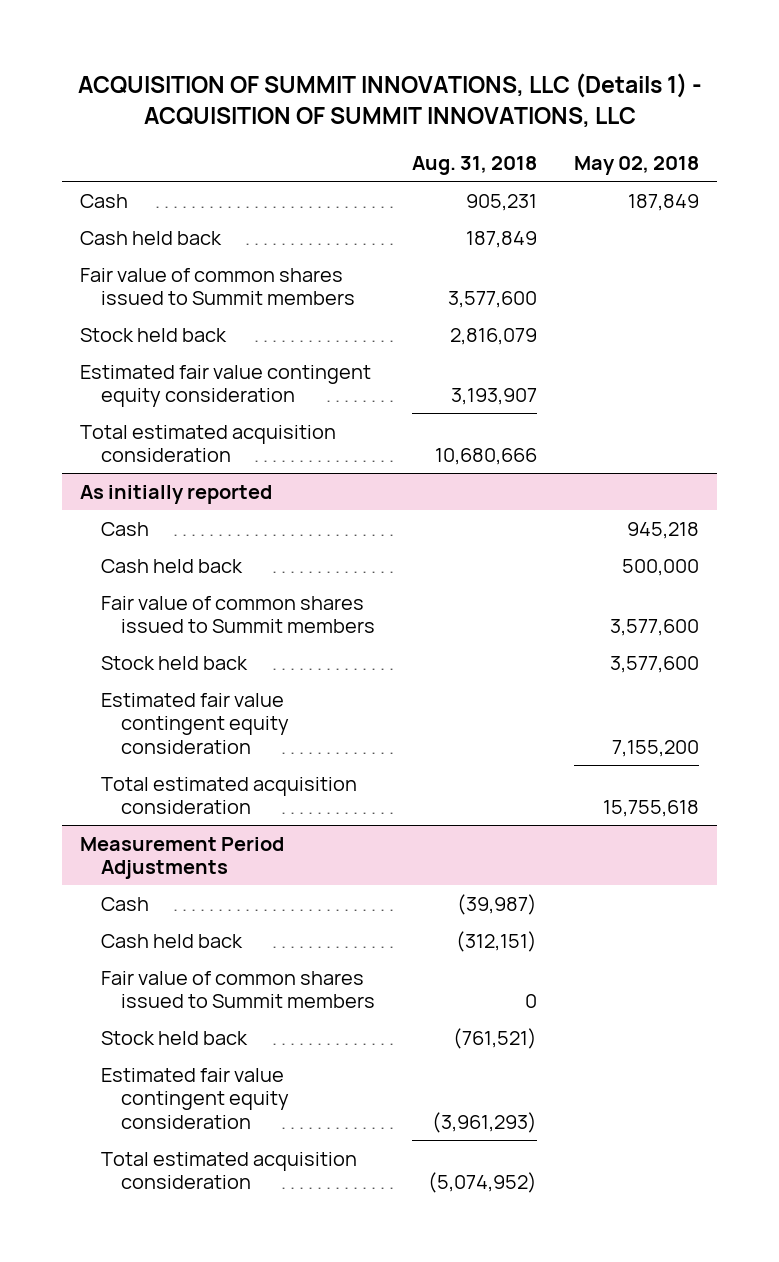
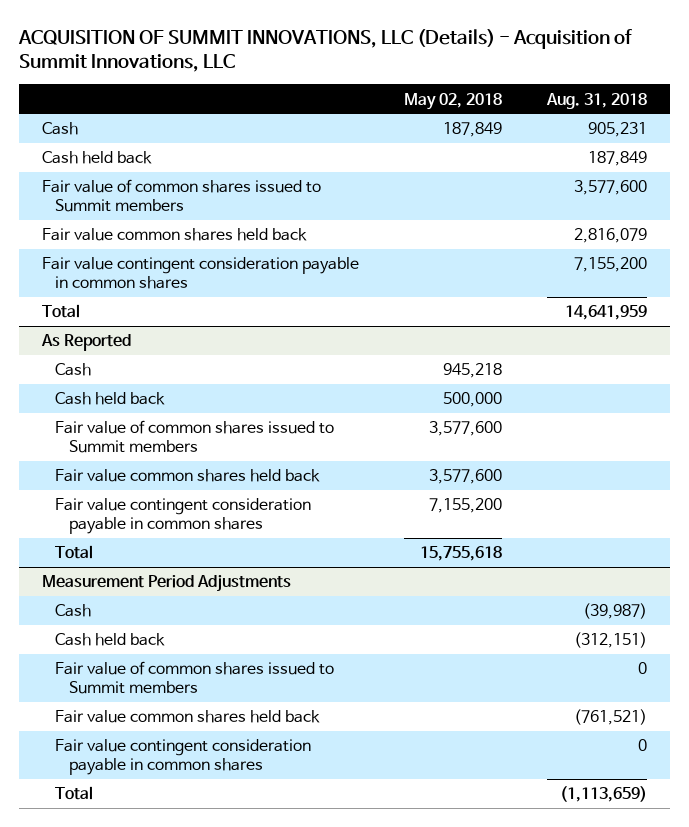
[77,72,702,129] ACQUISITION OF SUMMIT INNOVATIONS, LLC (Details 1) - ACQUISITION OF SUMMIT INNOVATIONS, LLC -> [17,28,632,73] ACQUISITION OF SUMMIT INNOVATIONS, LLC (Details) - Acquisition of Summit Innovations, LLC
[80,327,228,342] Stock held back -> [41,228,307,242] Fair value common shares held back
[80,364,372,408] Estimated fair value contingent equity consideration -> [41,257,359,290] Fair value contingent consideration payable in common shares
[451,388,538,406] 3,193,907 -> [573,257,647,273] 7,155,200
[80,424,337,463] Total estimated acquisition consideration -> [41,304,80,319] Total
[435,448,538,466] 10,680,666 -> [564,305,647,321] 14,641,959
[80,484,273,504] As initially reported -> [40,334,131,352] As Reported
[100,655,248,670] Stock held back -> [55,469,321,483] Fair value common shares held back
[100,692,290,754] Estimated fair value contingent equity consideration -> [55,498,312,535] Fair value contingent consideration payable in common shares
[100,776,357,815] Total estimated acquisition consideration -> [55,545,94,560] Total
[100,1030,248,1045] Stock held back -> [55,710,321,724] Fair value common shares held back
[100,1067,290,1129] Estimated fair value contingent equity consideration -> [55,739,312,776] Fair value contingent consideration payable in common shares
[432,1111,538,1133] (3,961,293) -> [637,739,647,752] 0
[100,1151,357,1190] Total estimated acquisition consideration -> [55,786,94,801] Total
[428,1172,538,1194] (5,074,952) -> [559,786,647,803] (1,113,659)

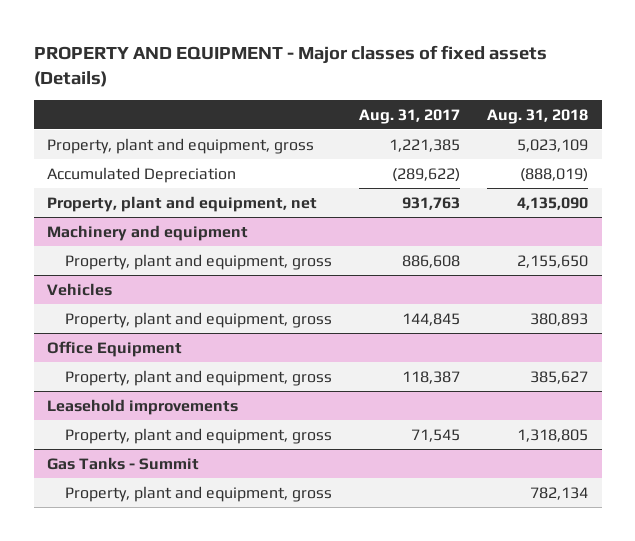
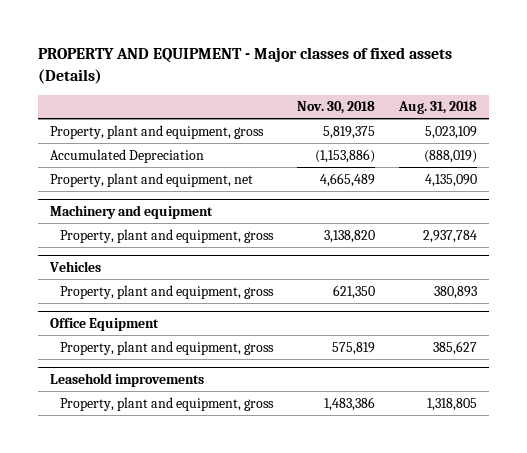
[359,108,461,124] Aug. 31, 2017 -> none
none -> [297,101,376,115] Nov. 30, 2018
[517,254,589,268] 2,155,650 -> [423,229,478,243] 2,937,784
[47,456,200,470] Gas Tanks - Summit -> none
[65,485,333,502] Property, plant and equipment, gross -> none

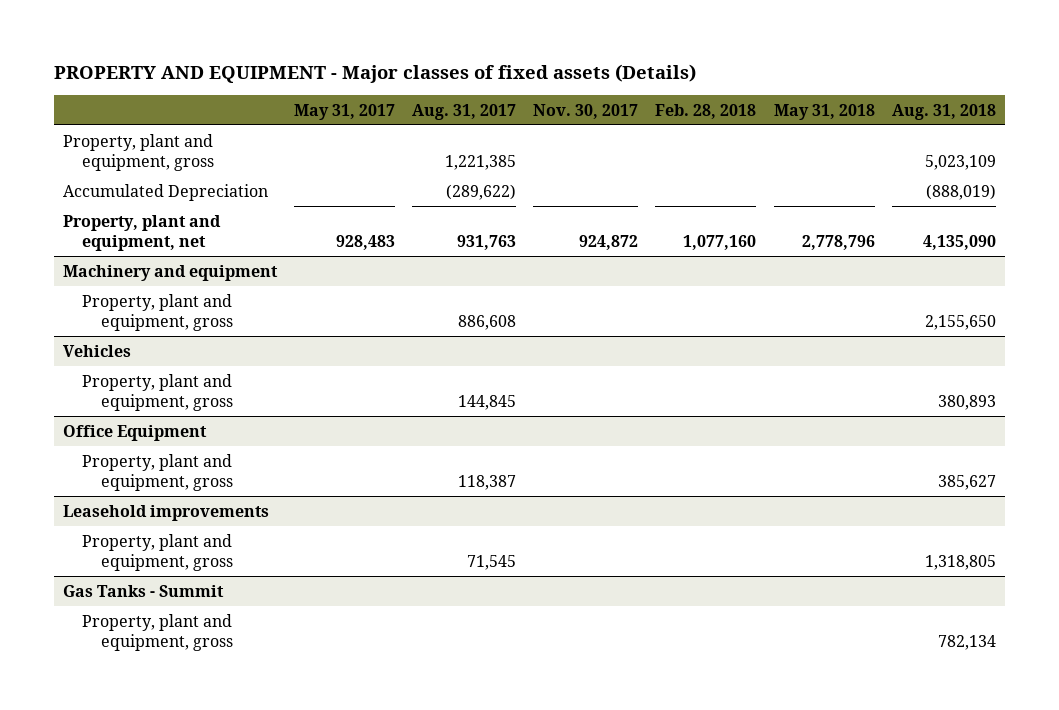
[297,101,376,115] Nov. 30, 2018 -> none
none -> [293,103,395,120] May 31, 2017
none -> [412,103,517,120] Aug. 31, 2017
none -> [533,103,639,119] Nov. 30, 2017
none -> [655,103,757,119] Feb. 28, 2018
none -> [773,103,875,120] May 31, 2018
[423,229,478,243] 2,937,784 -> [924,315,996,331] 2,155,650
none -> [62,584,224,597] Gas Tanks - Summit
none -> [81,613,233,652] Property, plant and equipment, gross

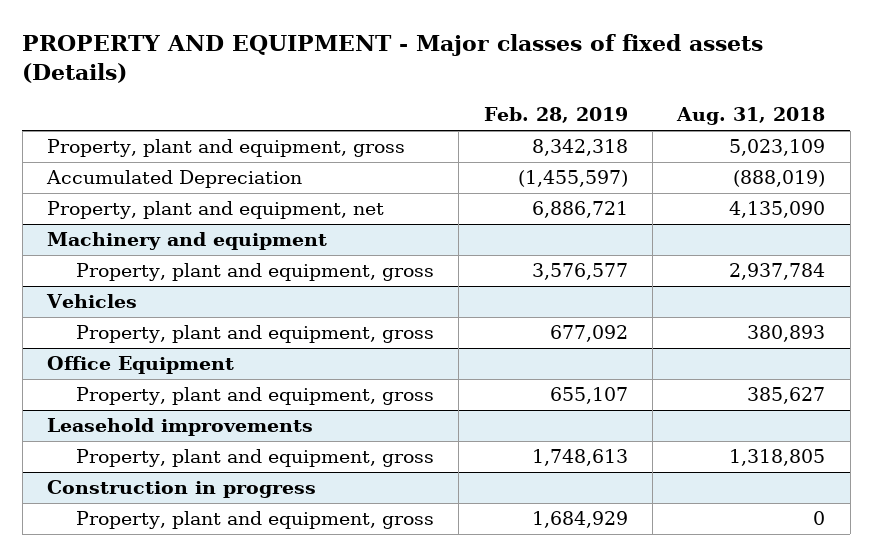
[293,103,395,120] May 31, 2017 -> none
[412,103,517,120] Aug. 31, 2017 -> none
[533,103,639,119] Nov. 30, 2017 -> none
[655,103,757,119] Feb. 28, 2018 -> none
[773,103,875,120] May 31, 2018 -> none
none -> [483,107,628,124] Feb. 28, 2019
[924,315,996,331] 2,155,650 -> [729,263,826,281] 2,937,784
[62,584,224,597] Gas Tanks - Summit -> none
none -> [47,480,317,499] Construction in progress
[937,635,996,651] 782,134 -> [813,511,826,526] 0

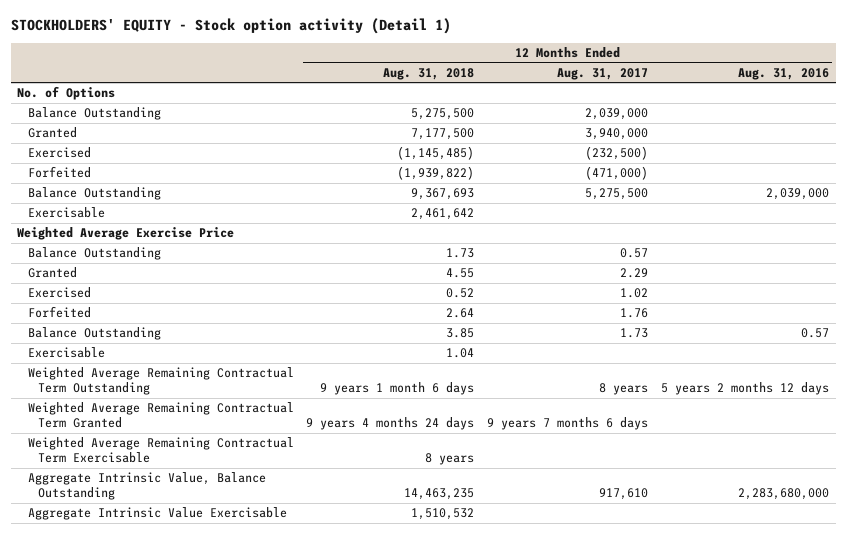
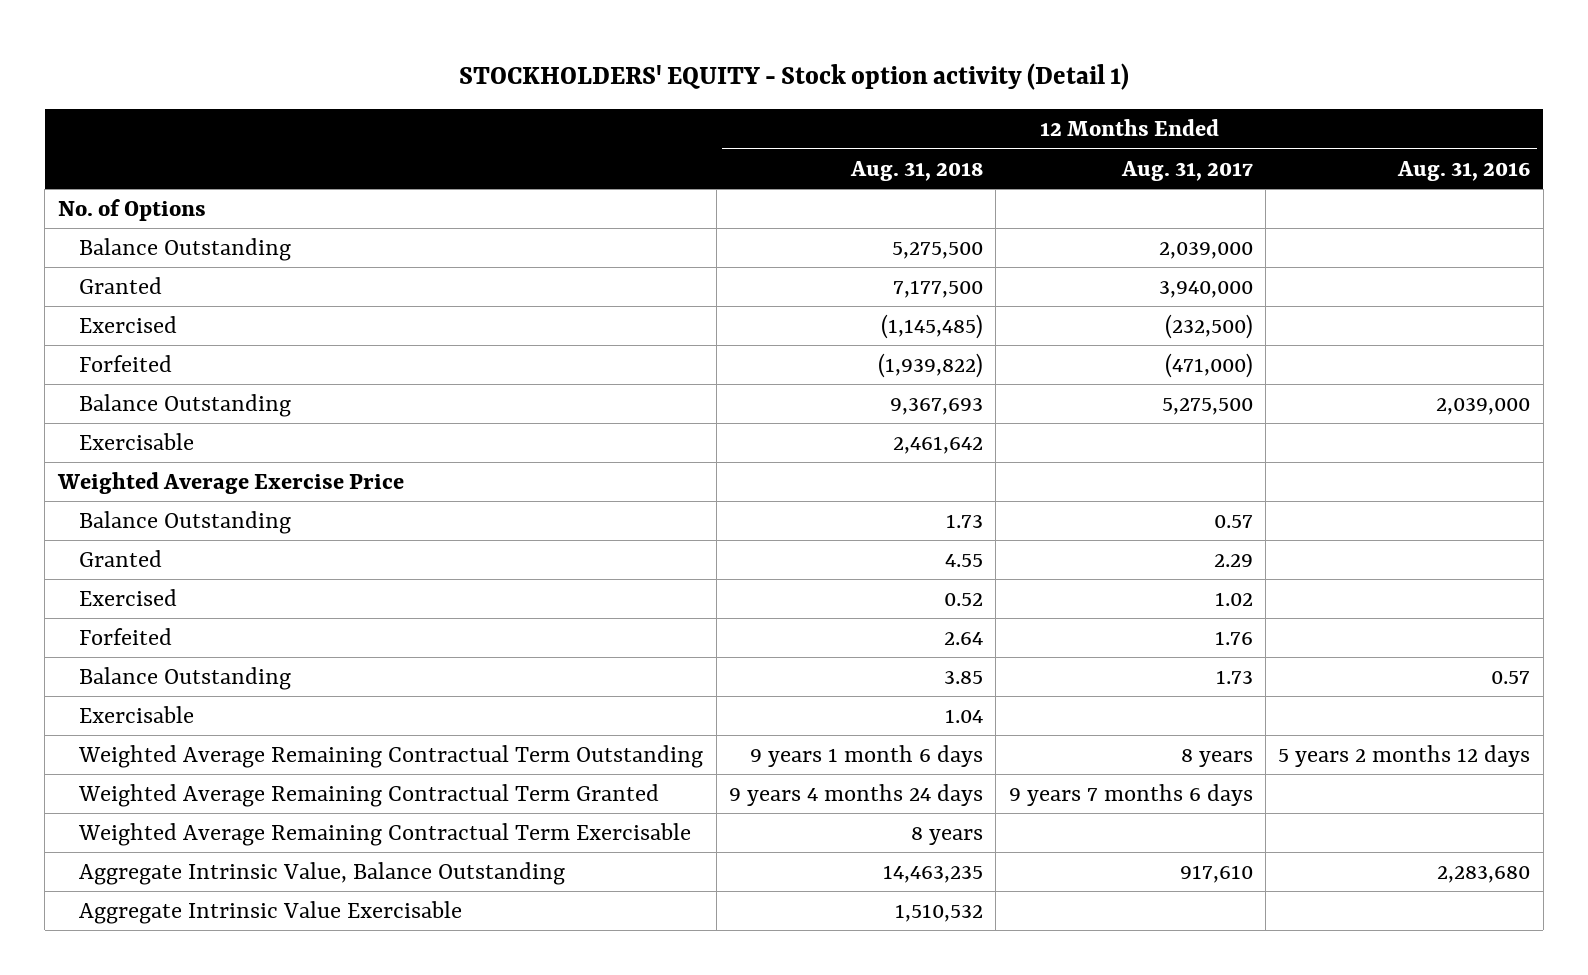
[738,488,830,501] 2,283,680,000 -> [1437,865,1531,883] 2,283,680

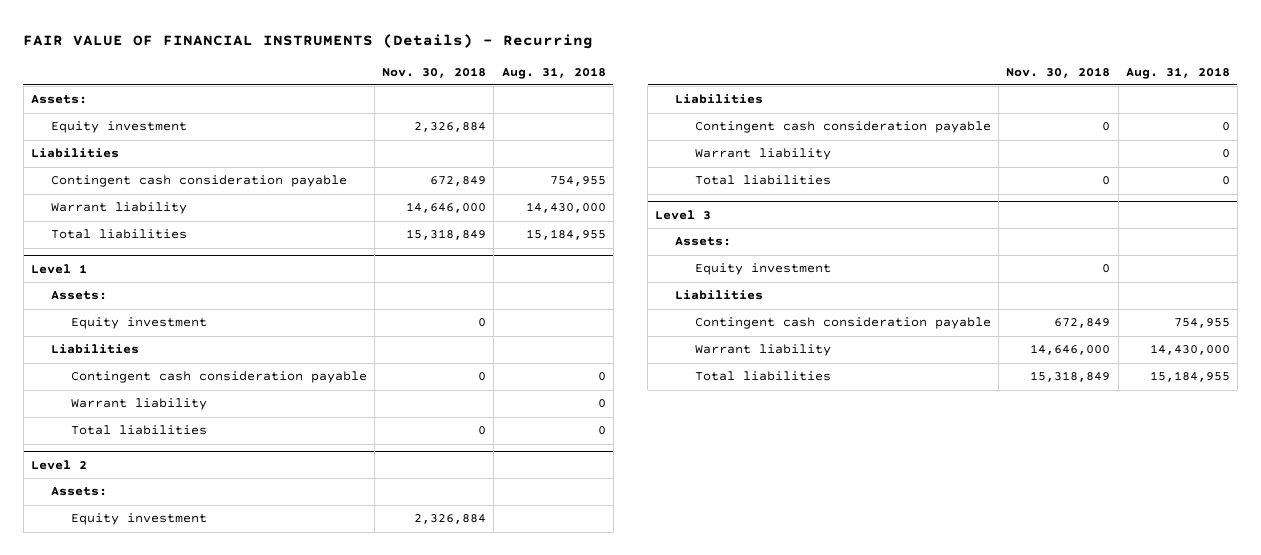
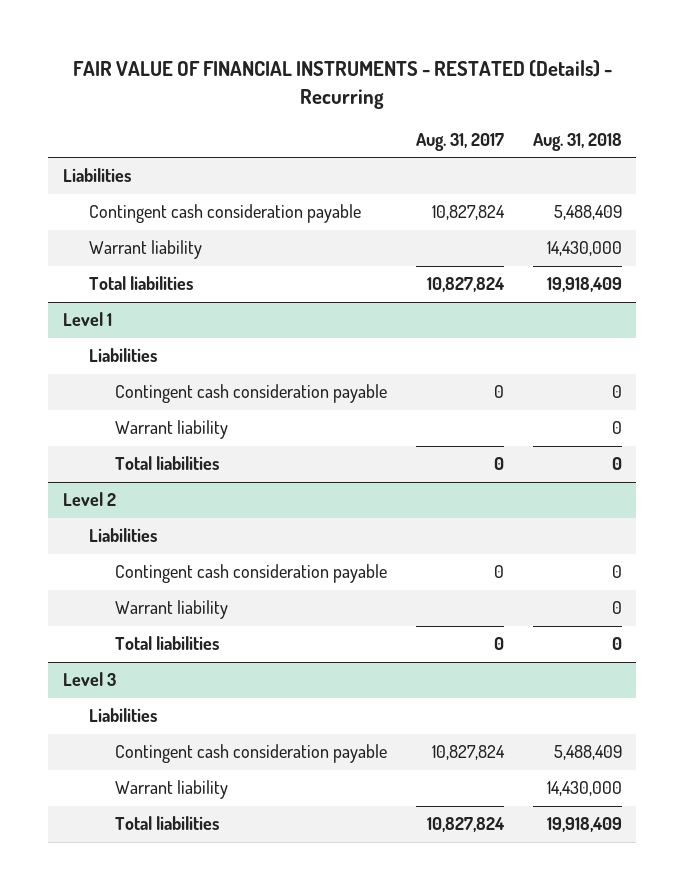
[23,33,594,49] FAIR VALUE OF FINANCIAL INSTRUMENTS (Details) - Recurring -> [73,60,613,109] FAIR VALUE OF FINANCIAL INSTRUMENTS - RESTATED (Details) - Recurring
[382,66,487,78] Nov. 30, 2018 -> none
none -> [416,133,505,152] Aug. 31, 2017
[30,95,87,105] Assets: -> none
[50,121,187,134] Equity investment -> none
[549,176,606,187] 754,955 -> [554,205,623,221] 5,488,409
[525,229,606,241] 15,184,955 -> [547,277,623,293] 19,918,409
[50,291,107,301] Assets: -> none
[70,317,207,330] Equity investment -> none
[50,487,107,497] Assets: -> none
[70,513,207,526] Equity investment -> none
[675,237,732,247] Assets: -> none
[694,263,831,276] Equity investment -> none
[1173,318,1230,329] 754,955 -> [554,745,623,761] 5,488,409
[1149,371,1230,383] 15,184,955 -> [547,817,623,833] 19,918,409

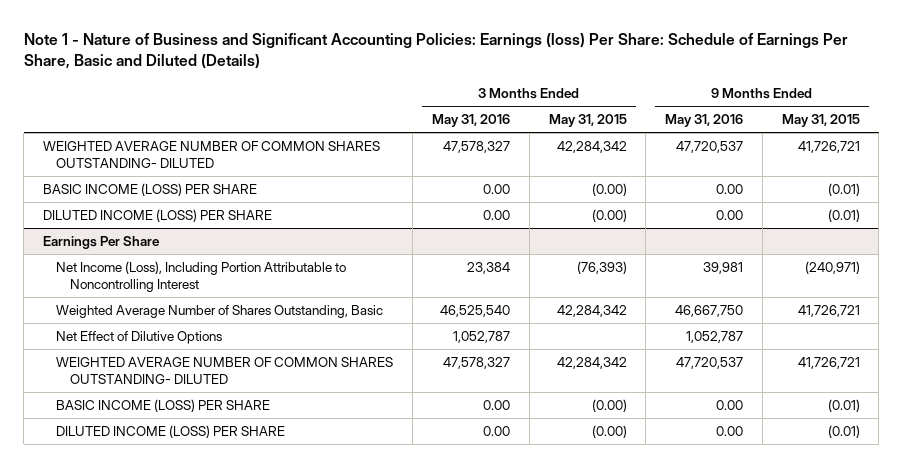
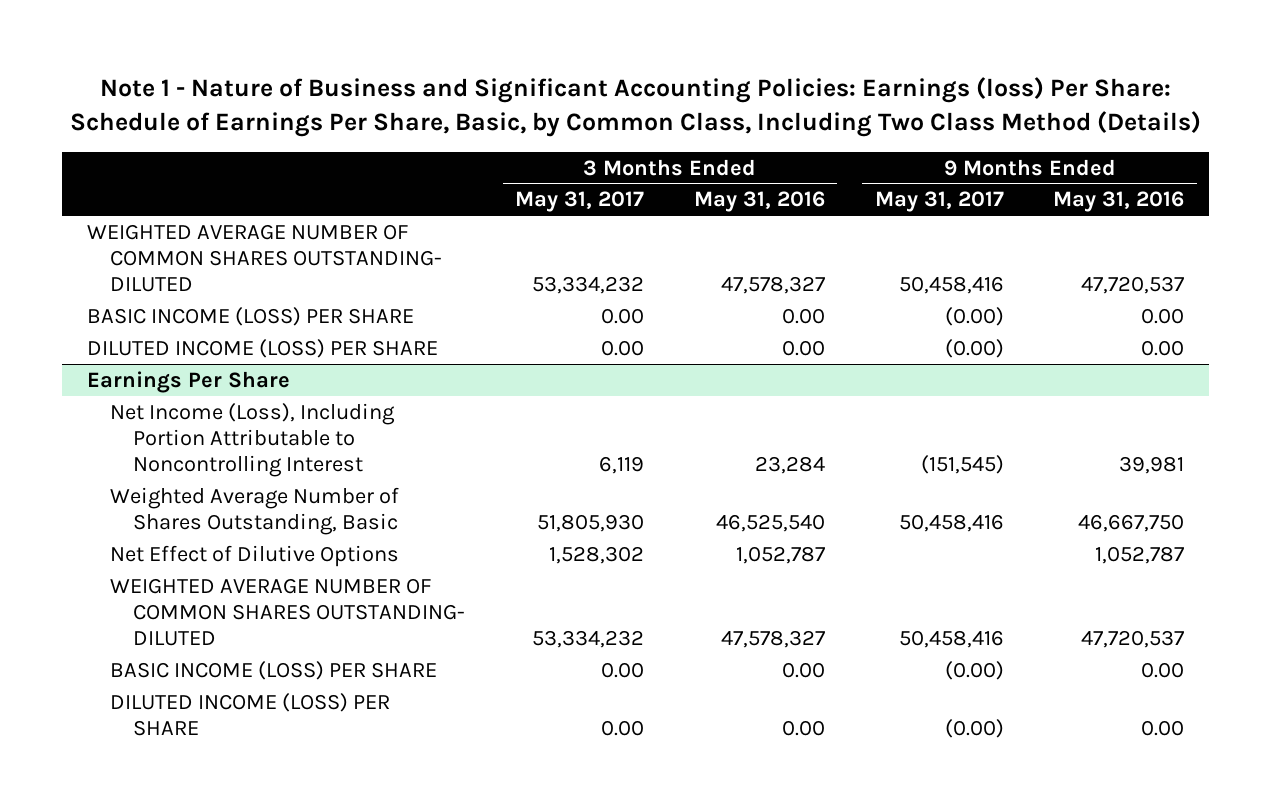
[23,32,848,70] Note 1 - Nature of Business and Significant Accounting Policies: Earnings (loss) Per Share: Schedule of Earnings Per Share, Basic and Diluted (Details) -> [69,76,1201,137] Note 1 - Nature of Business and Significant Accounting Policies: Earnings (loss) Per Share: Schedule of Earnings Per Share, Basic, by Common Class, Including Two Class Method (Details)
[548,114,627,128] May 31, 2015 -> none
[781,114,860,128] May 31, 2015 -> none
none -> [515,191,645,213] May 31, 2017
none -> [874,191,1004,213] May 31, 2017
[466,262,510,275] 23,384 -> [754,455,825,474] 23,284

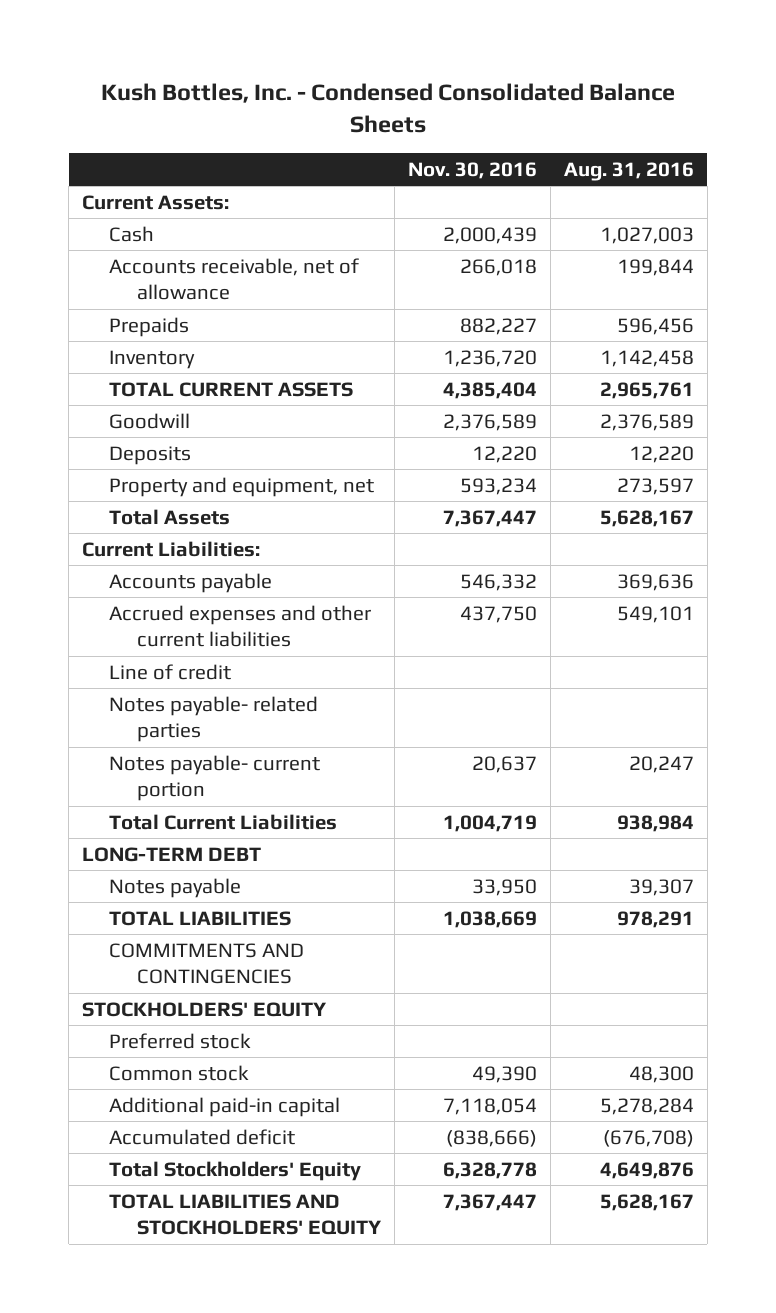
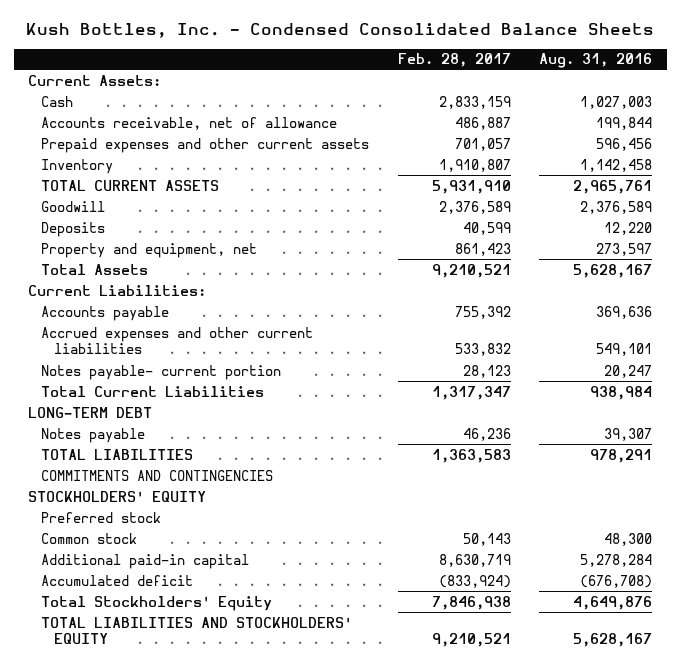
[407,161,537,179] Nov. 30, 2016 -> none
none -> [397,53,511,68] Feb. 28, 2017
[109,316,190,337] Prepaids -> [41,137,370,153] Prepaid expenses and other current assets
[109,663,232,680] Line of credit -> none
[109,695,319,743] Notes payable- related parties -> none

